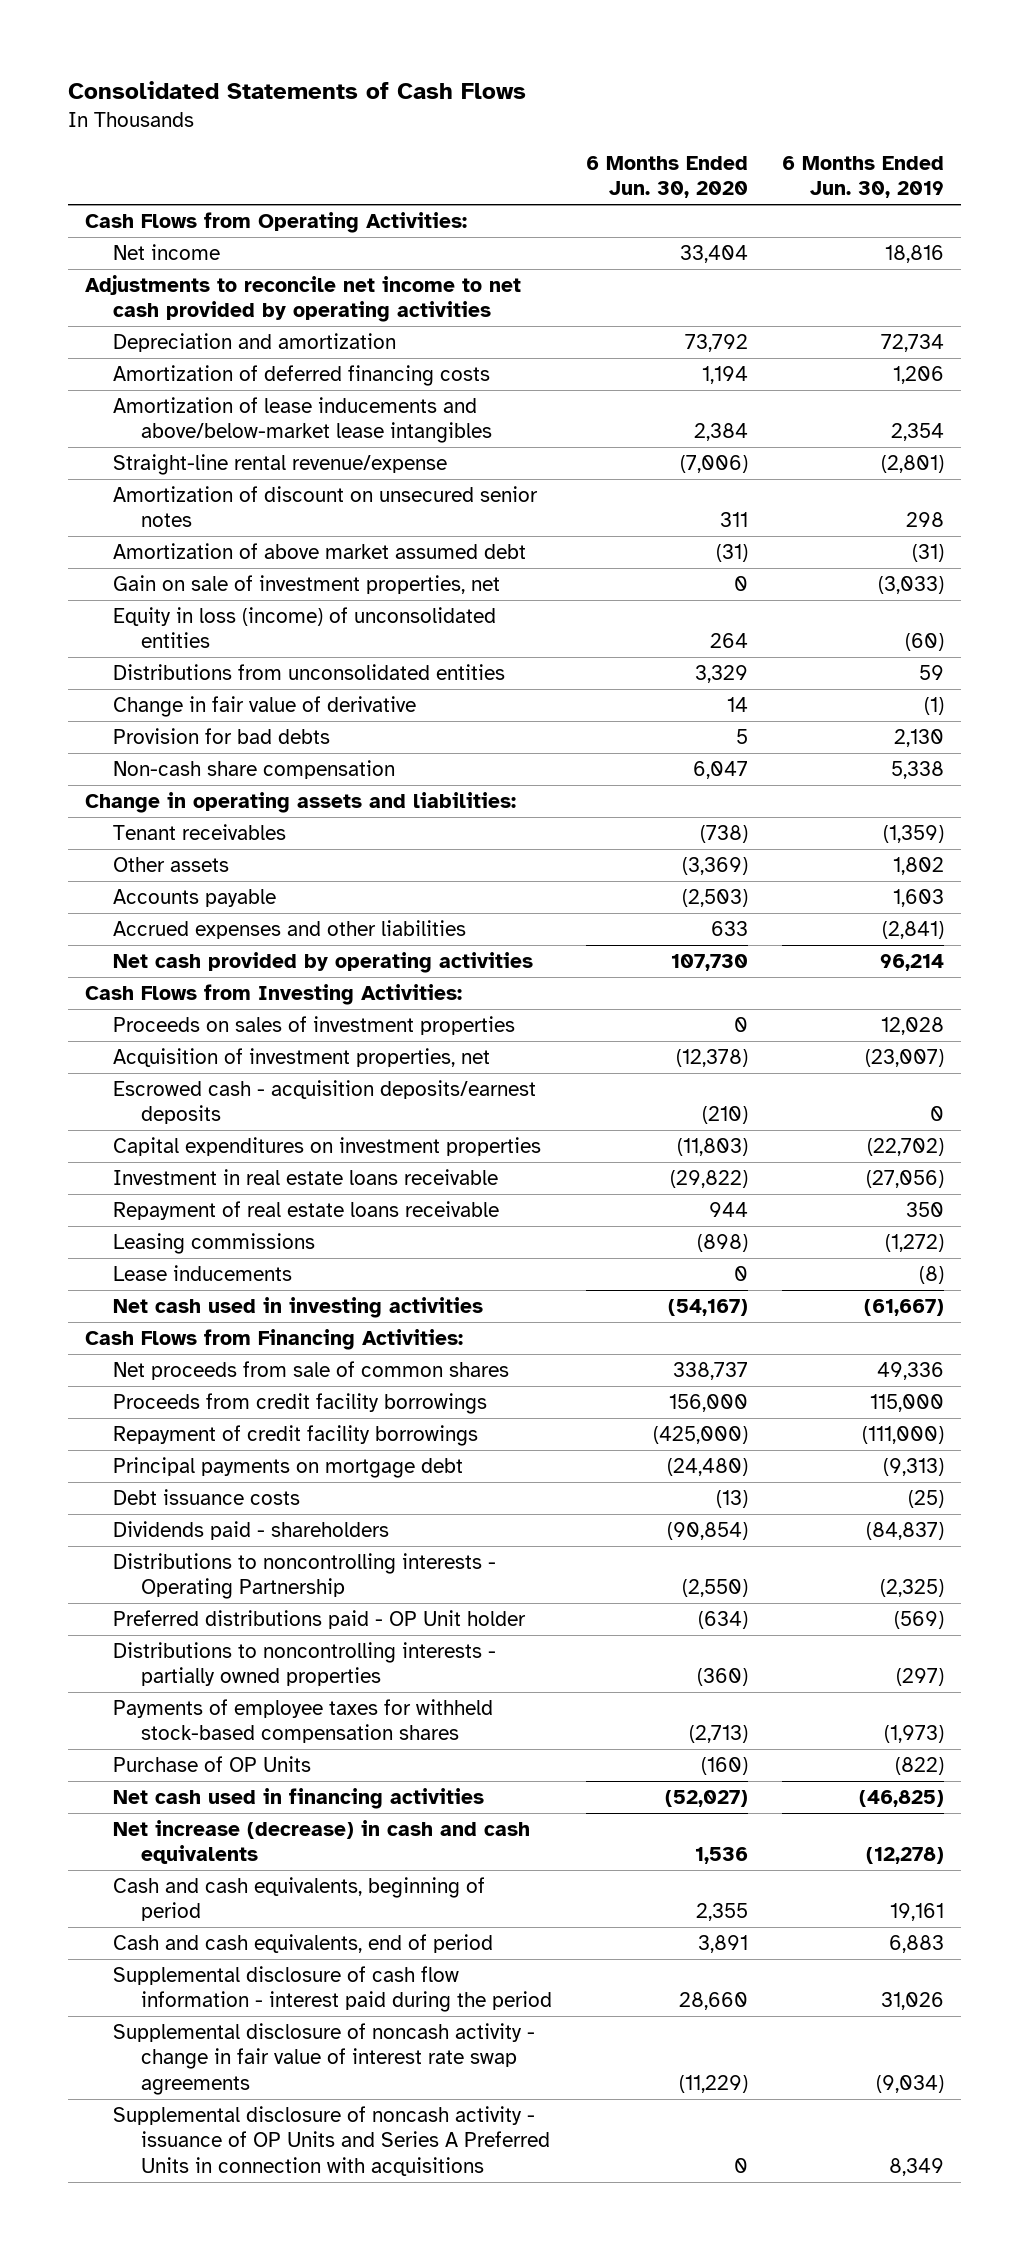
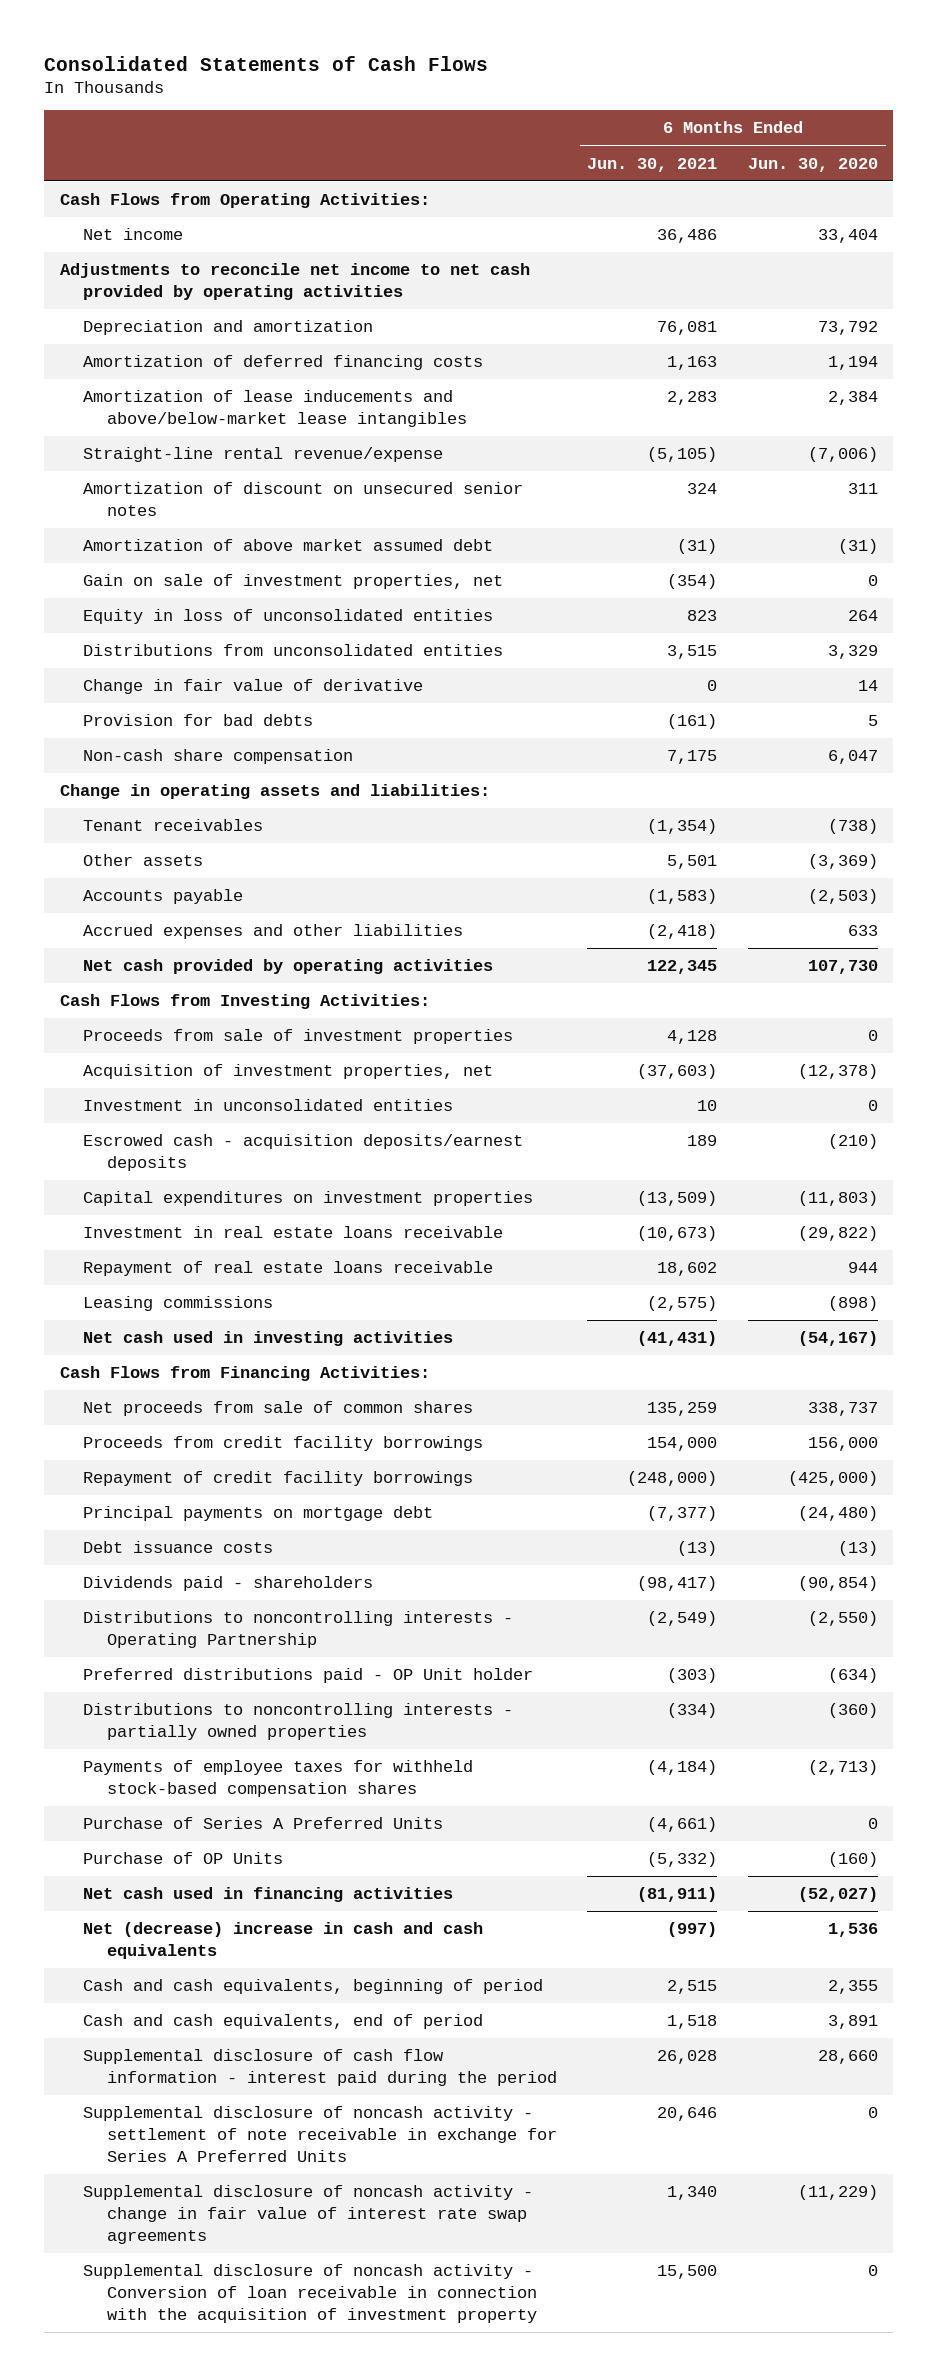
[782,155,945,199] 6 Months Ended Jun. 30, 2019 -> none
none -> [587,157,718,172] Jun. 30, 2021
[112,606,496,649] Equity in loss (income) of unconsolidated entities -> [83,609,494,625] Equity in loss of unconsolidated entities
[112,1015,515,1035] Proceeds on sales of investment properties -> [83,1029,514,1045] Proceeds from sale of investment properties
none -> [83,1099,454,1112] Investment in unconsolidated entities
[112,1264,292,1281] Lease inducements -> none
none -> [83,1817,444,1830] Purchase of Series A Preferred Units
[112,1819,530,1865] Net increase (decrease) in cash and cash equivalents -> [83,1922,484,1960] Net (decrease) increase in cash and cash equivalents
none -> [83,2106,557,2163] Supplemental disclosure of noncash activity - settlement of note receivable in exchange for Series A Preferred Units
[112,2105,551,2176] Supplemental disclosure of noncash activity - issuance of OP Units and Series A Preferred Units in connection with acquisitions -> none
none -> [83,2264,537,2324] Supplemental disclosure of noncash activity - Conversion of loan receivable in connection with the acquisition of investment property

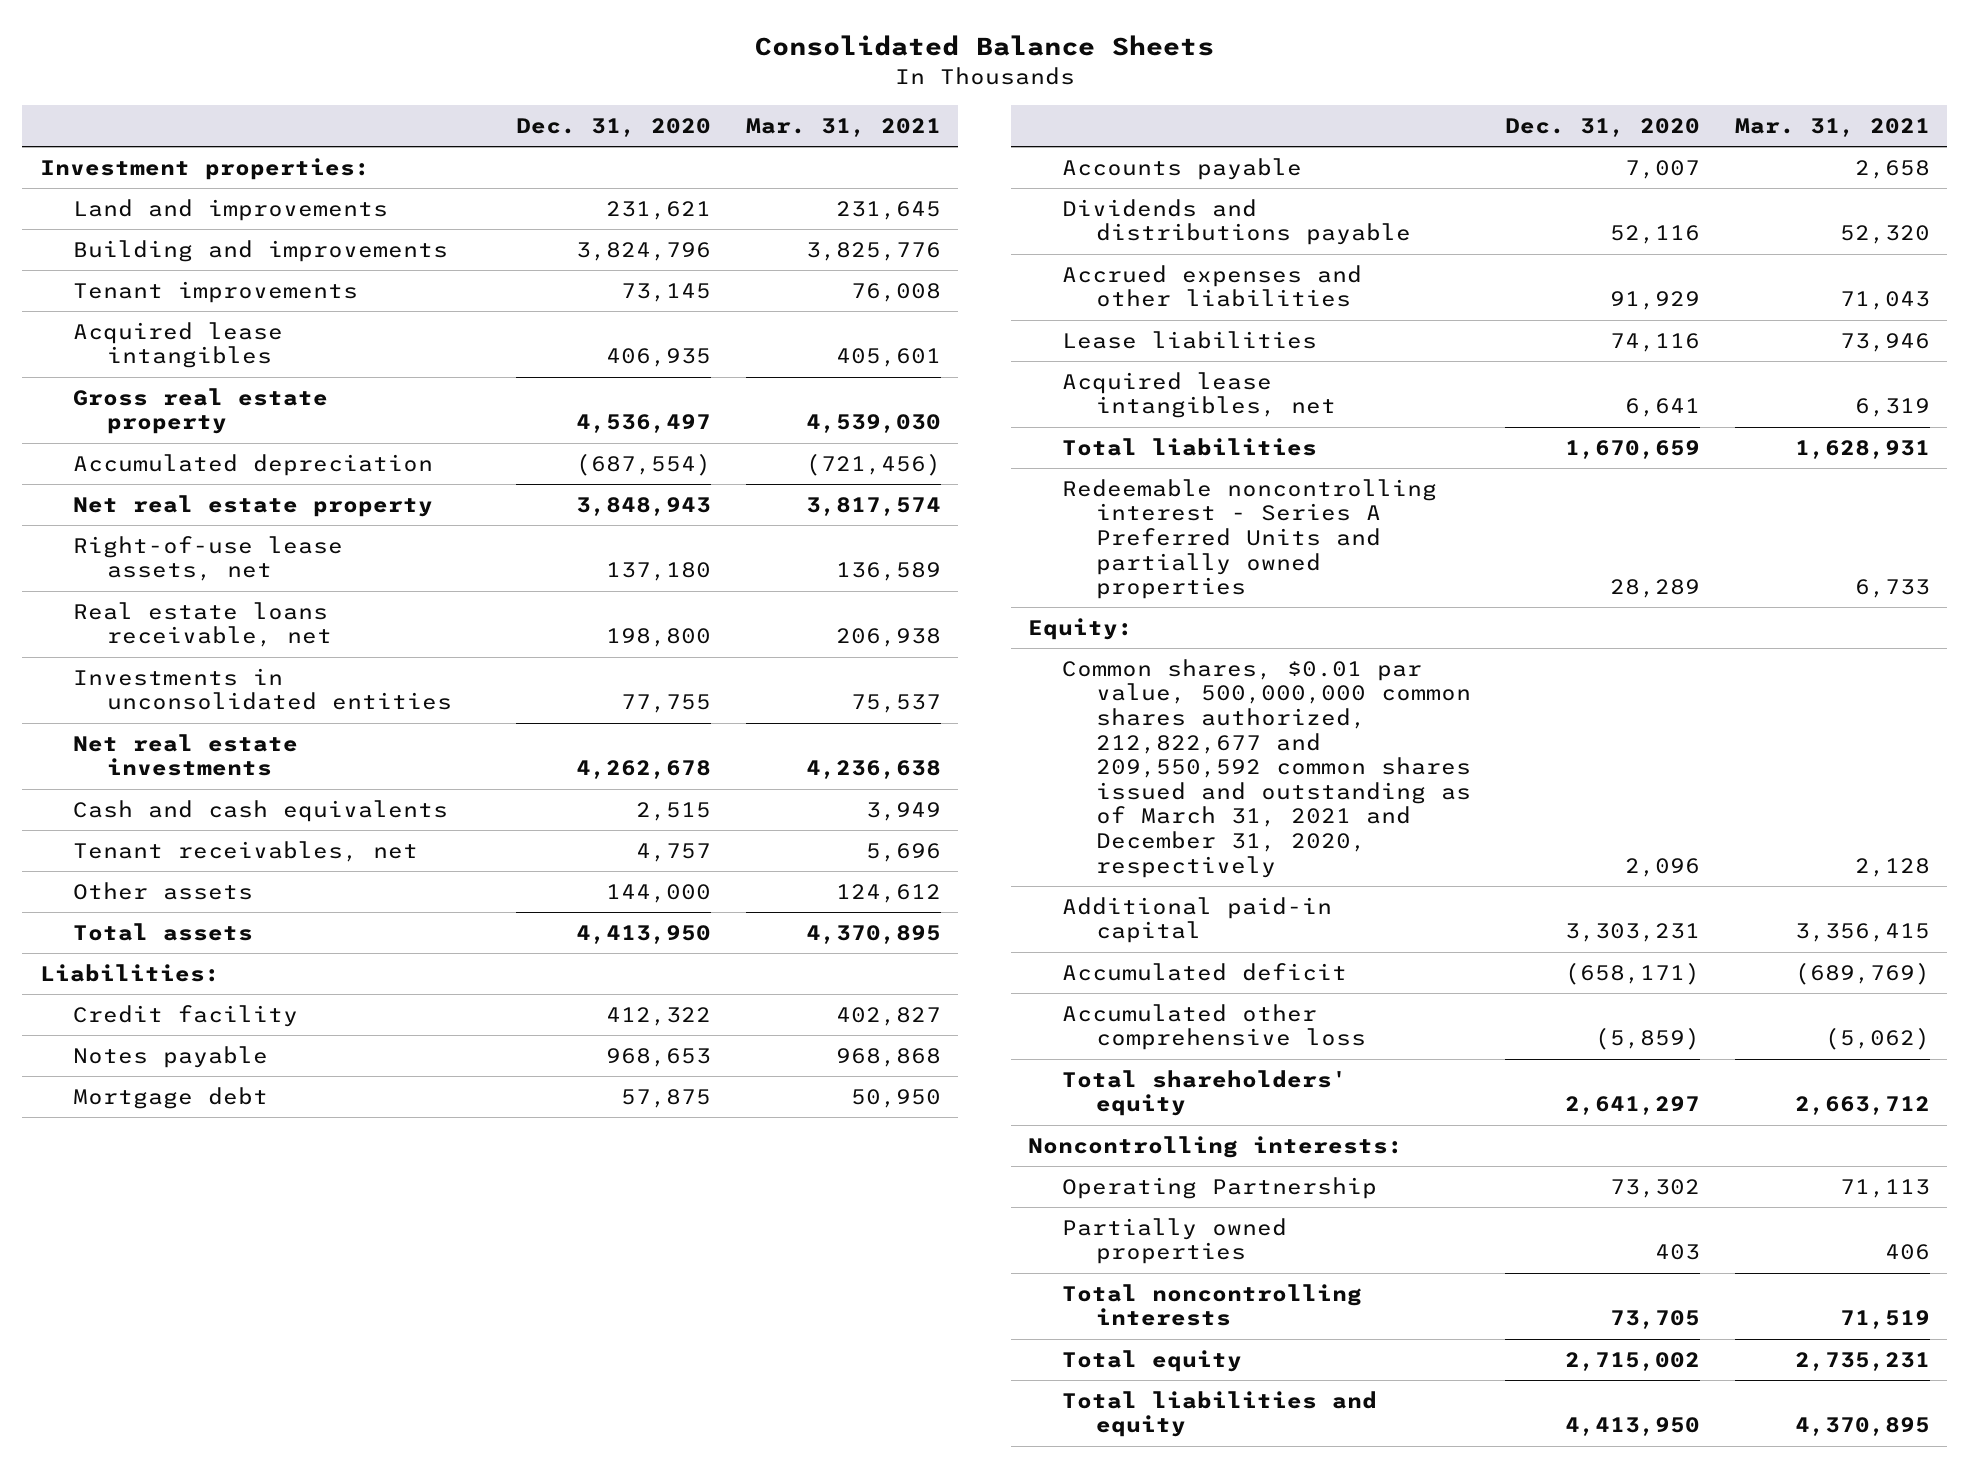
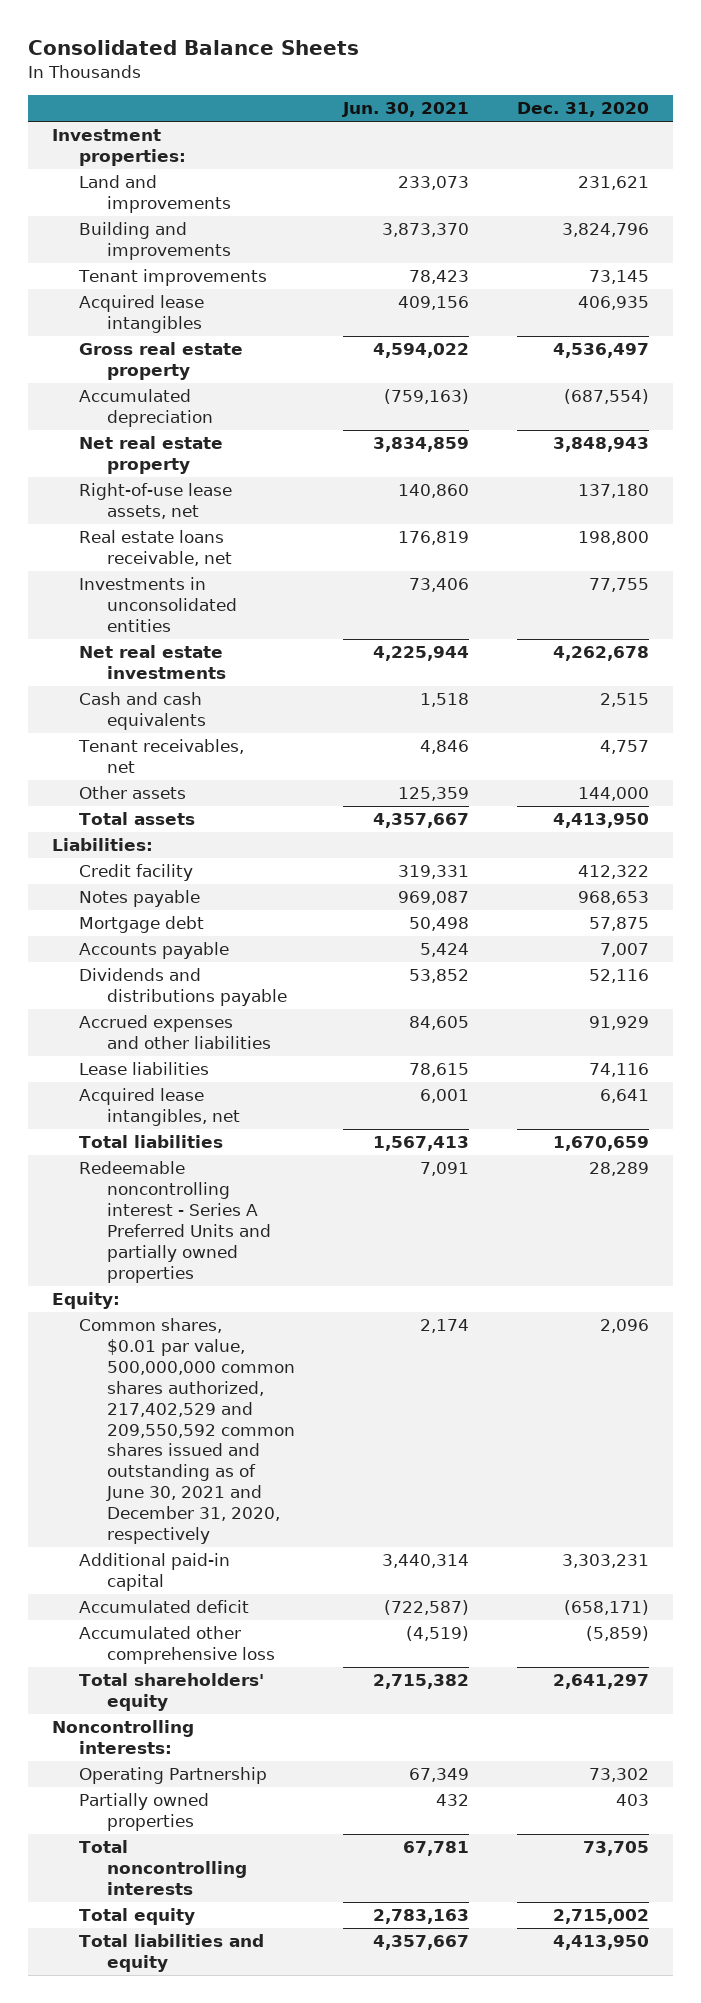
[745,118,941,138] Mar. 31, 2021 -> none
none -> [341,102,469,118] Jun. 30, 2021
[1062,658,1471,878] Common shares, $0.01 par value, 500,000,000 common shares authorized, 212,822,677 and 209,550,592 common shares issued and outstanding as of March 31, 2021 and December 31, 2020, respectively -> [79,1318,295,1544] Common shares, $0.01 par value, 500,000,000 common shares authorized, 217,402,529 and 209,550,592 common shares issued and outstanding as of June 30, 2021 and December 31, 2020, respectively

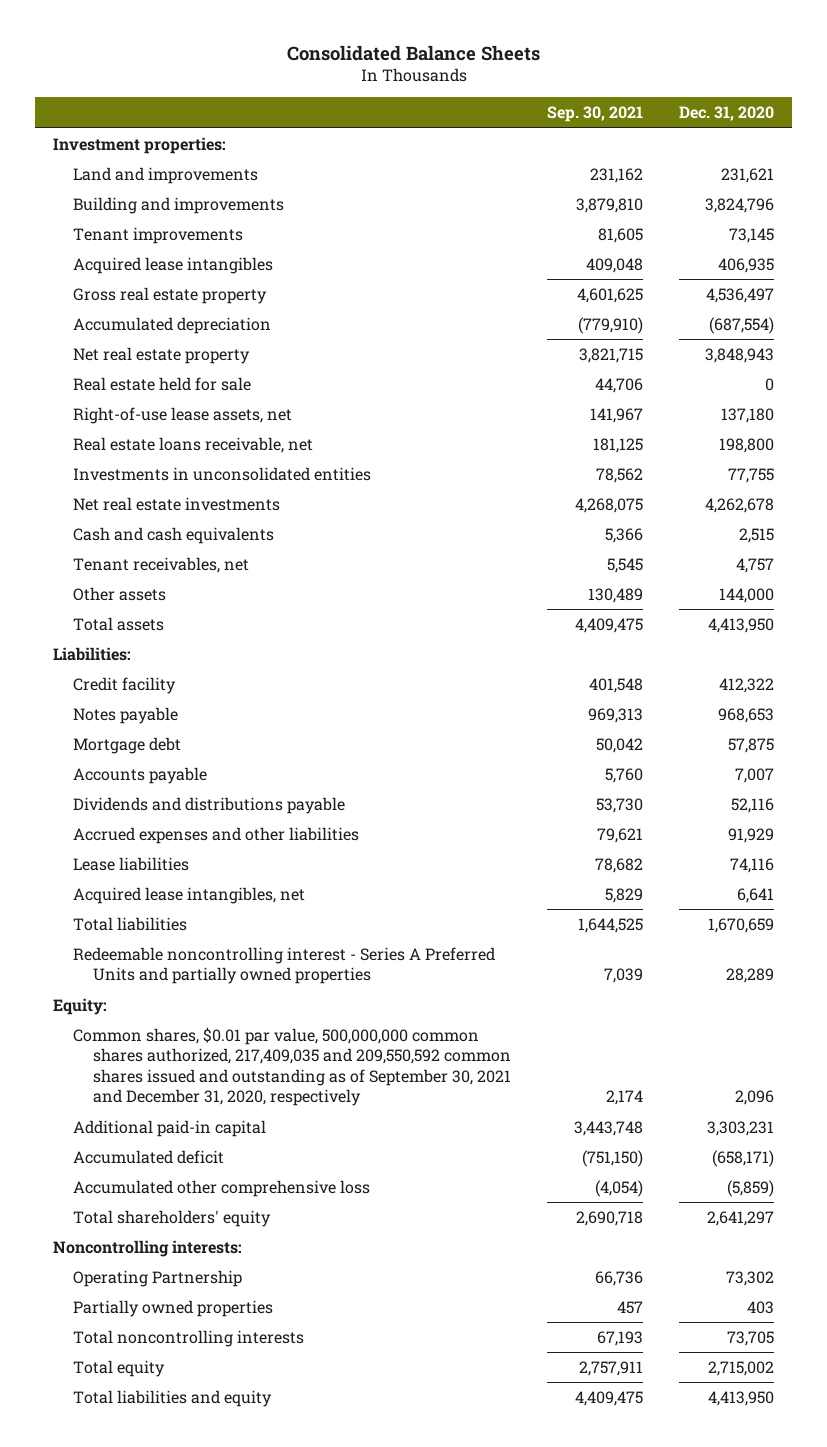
[341,102,469,118] Jun. 30, 2021 -> none
none -> [546,106,643,123] Sep. 30, 2021
none -> [72,376,251,391] Real estate held for sale
[79,1318,295,1544] Common shares, $0.01 par value, 500,000,000 common shares authorized, 217,402,529 and 209,550,592 common shares issued and outstanding as of June 30, 2021 and December 31, 2020, respectively -> [72,1026,511,1107] Common shares, $0.01 par value, 500,000,000 common shares authorized, 217,409,035 and 209,550,592 common shares issued and outstanding as of September 30, 2021 and December 31, 2020, respectively

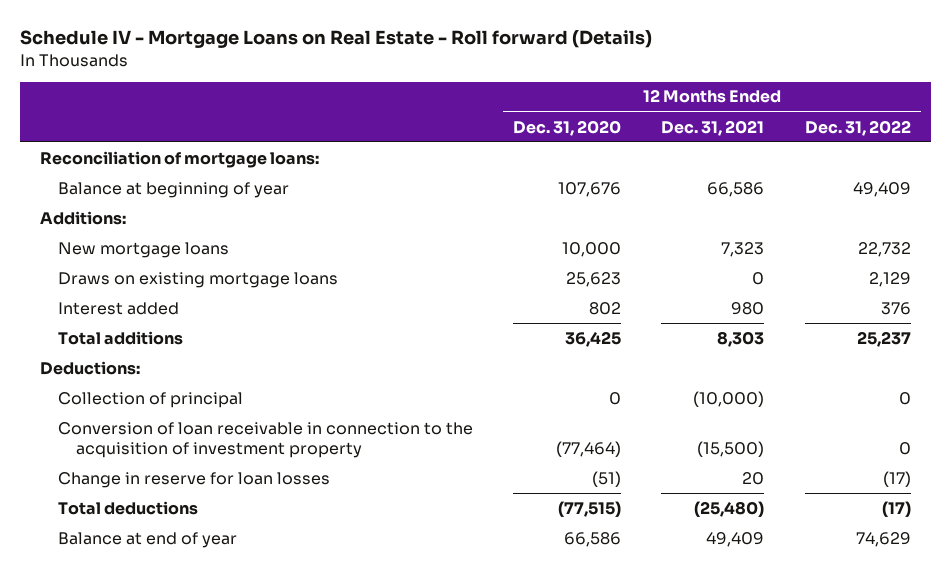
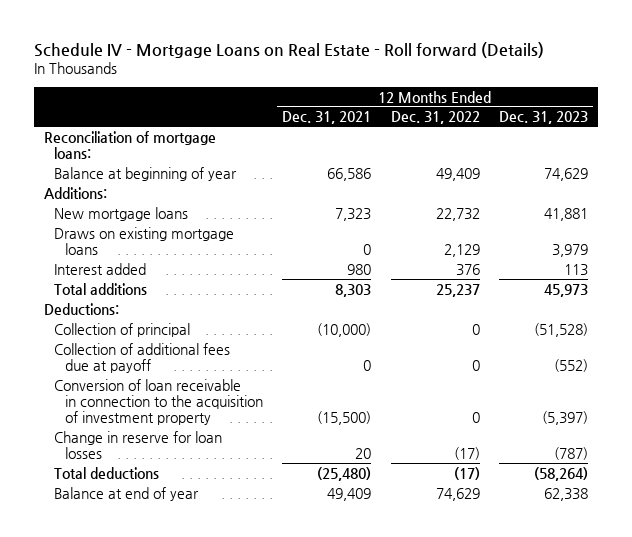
[513,119,622,136] Dec. 31, 2020 -> none
none -> [498,111,588,125] Dec. 31, 2023
none -> [54,342,231,373] Collection of additional fees due at payoff

